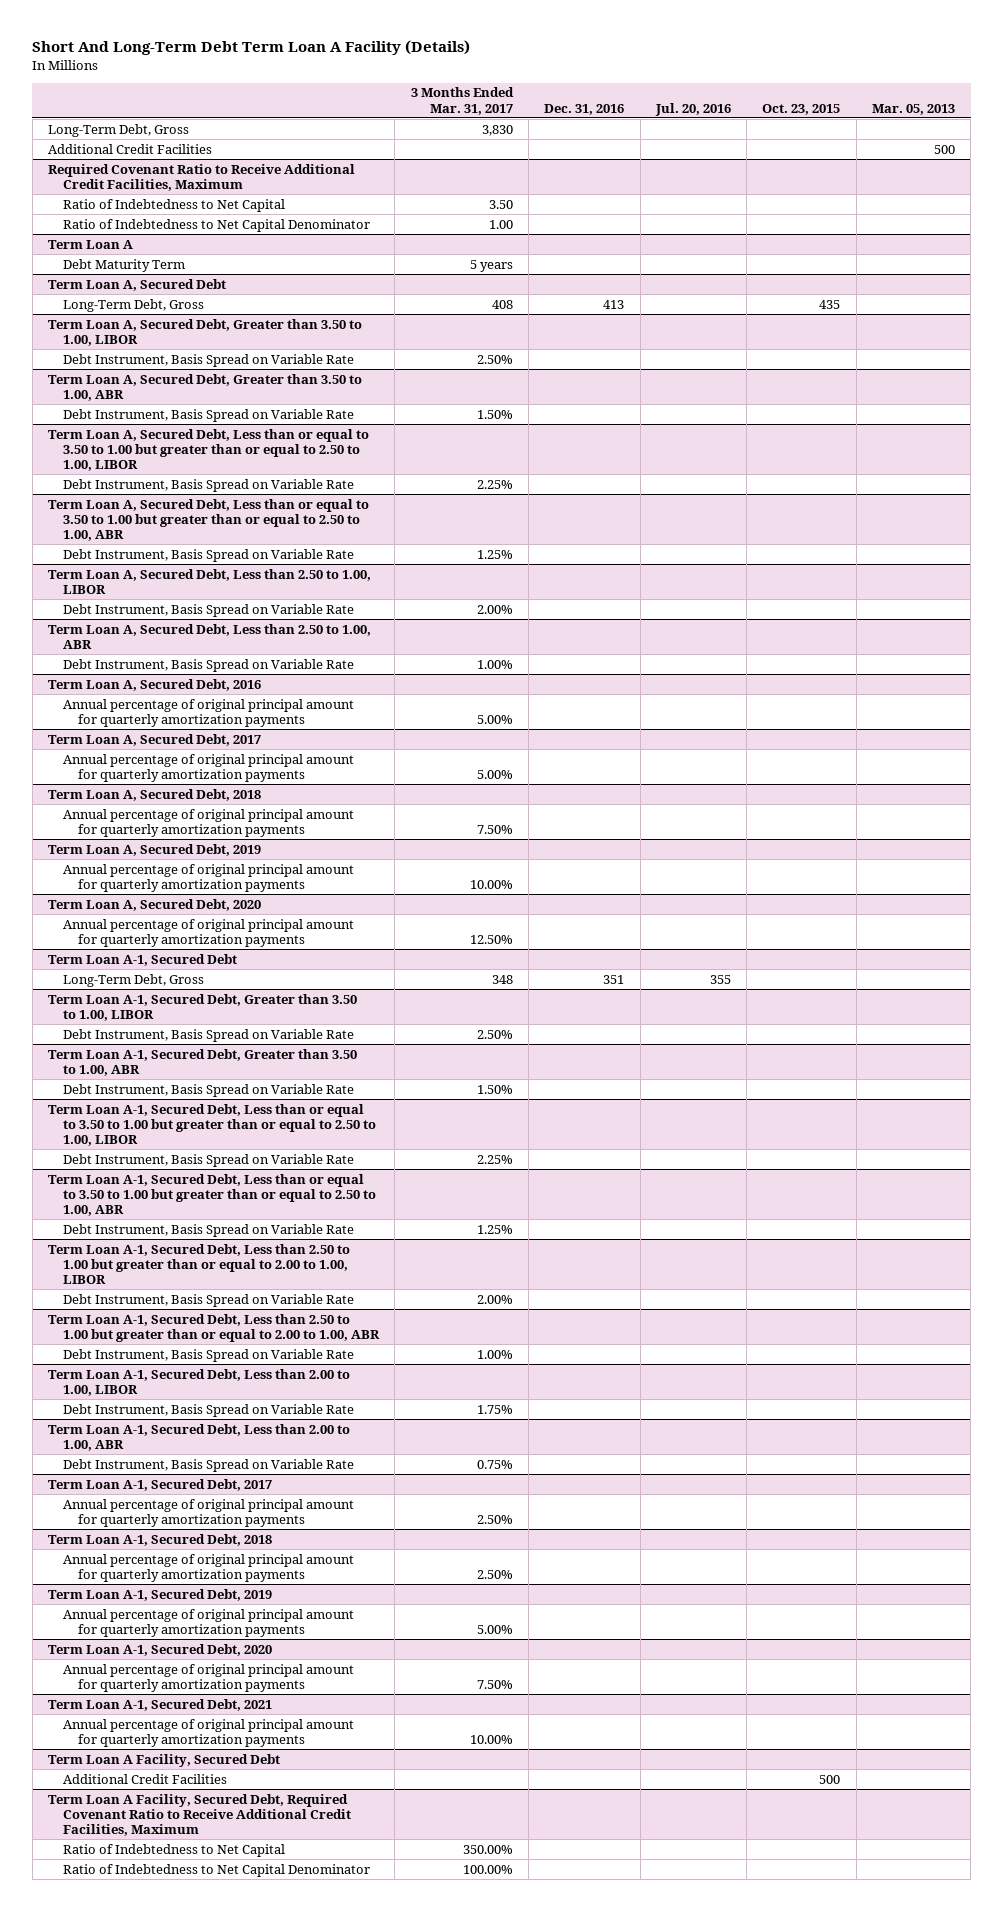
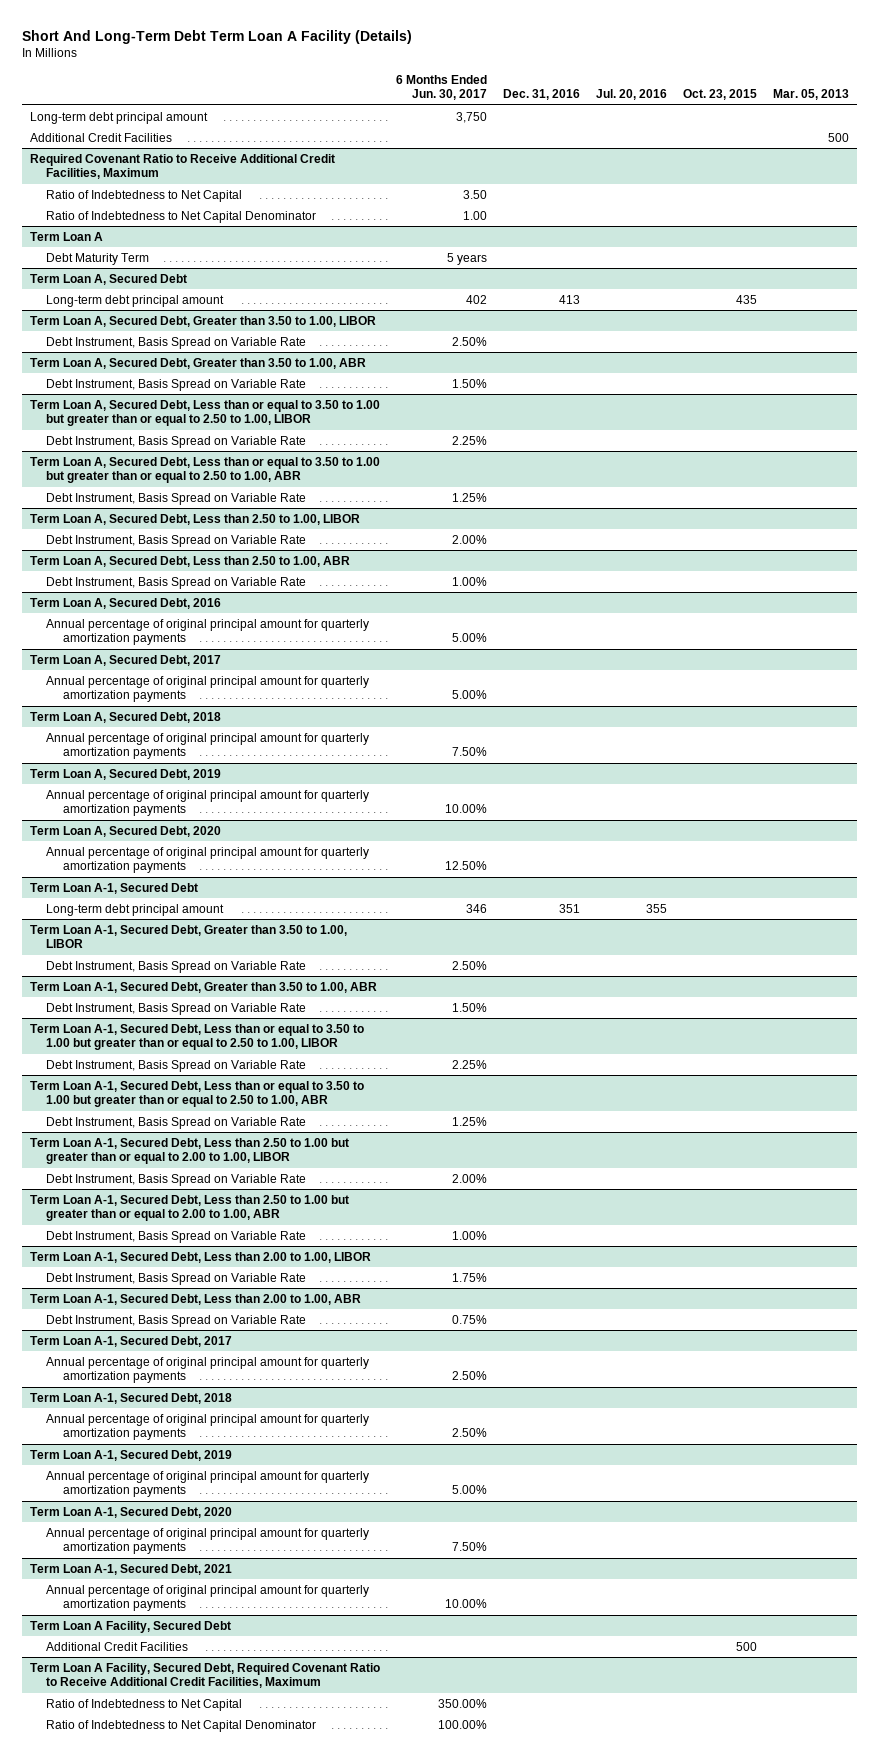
[410,87,514,115] 3 Months Ended Mar. 31, 2017 -> none
none -> [395,75,487,101] 6 Months Ended Jun. 30, 2017
[47,123,189,137] Long-Term Debt, Gross -> [29,111,208,124] Long-term debt principal amount
[63,298,205,312] Long-Term Debt, Gross -> [46,294,225,307] Long-term debt principal amount
[63,973,205,987] Long-Term Debt, Gross -> [46,903,225,916] Long-term debt principal amount

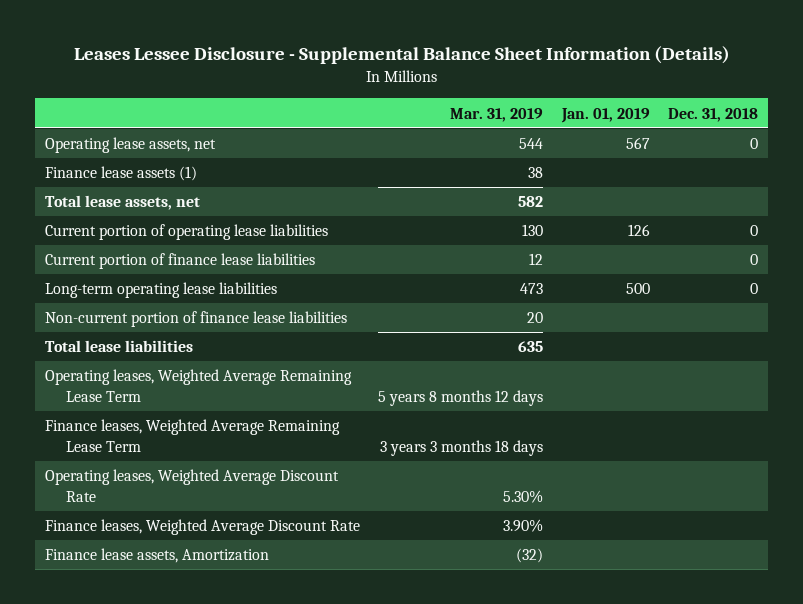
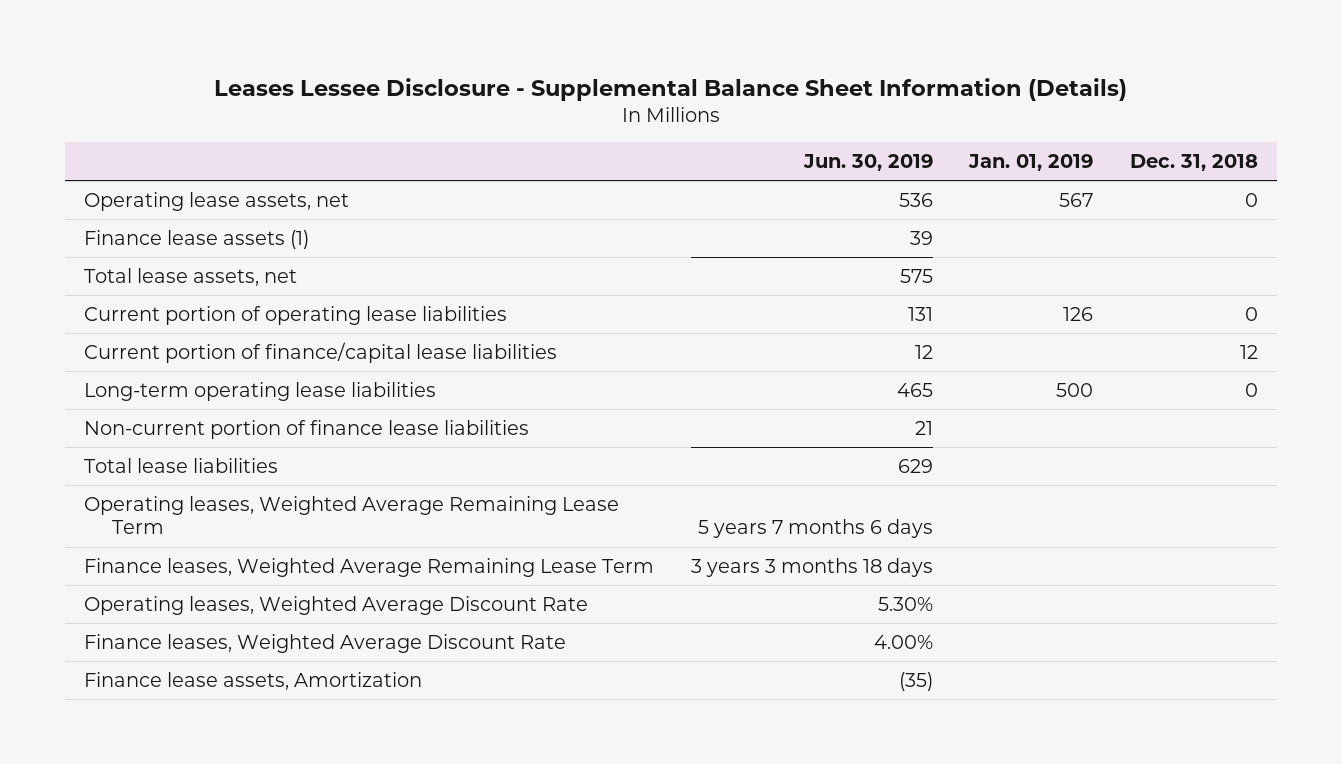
[450,107,544,122] Mar. 31, 2019 -> none
none -> [802,153,933,171] Jun. 30, 2019
[44,253,315,270] Current portion of finance lease liabilities -> [83,342,557,364] Current portion of finance/capital lease liabilities
[750,254,759,266] 0 -> [1240,345,1259,360] 12

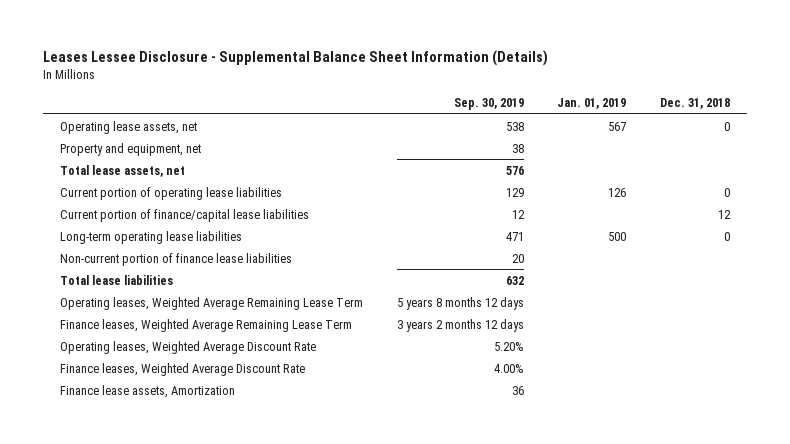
[802,153,933,171] Jun. 30, 2019 -> none
none -> [453,98,524,111] Sep. 30, 2019
[83,230,309,250] Finance lease assets (1) -> [59,142,201,156] Property and equipment, net

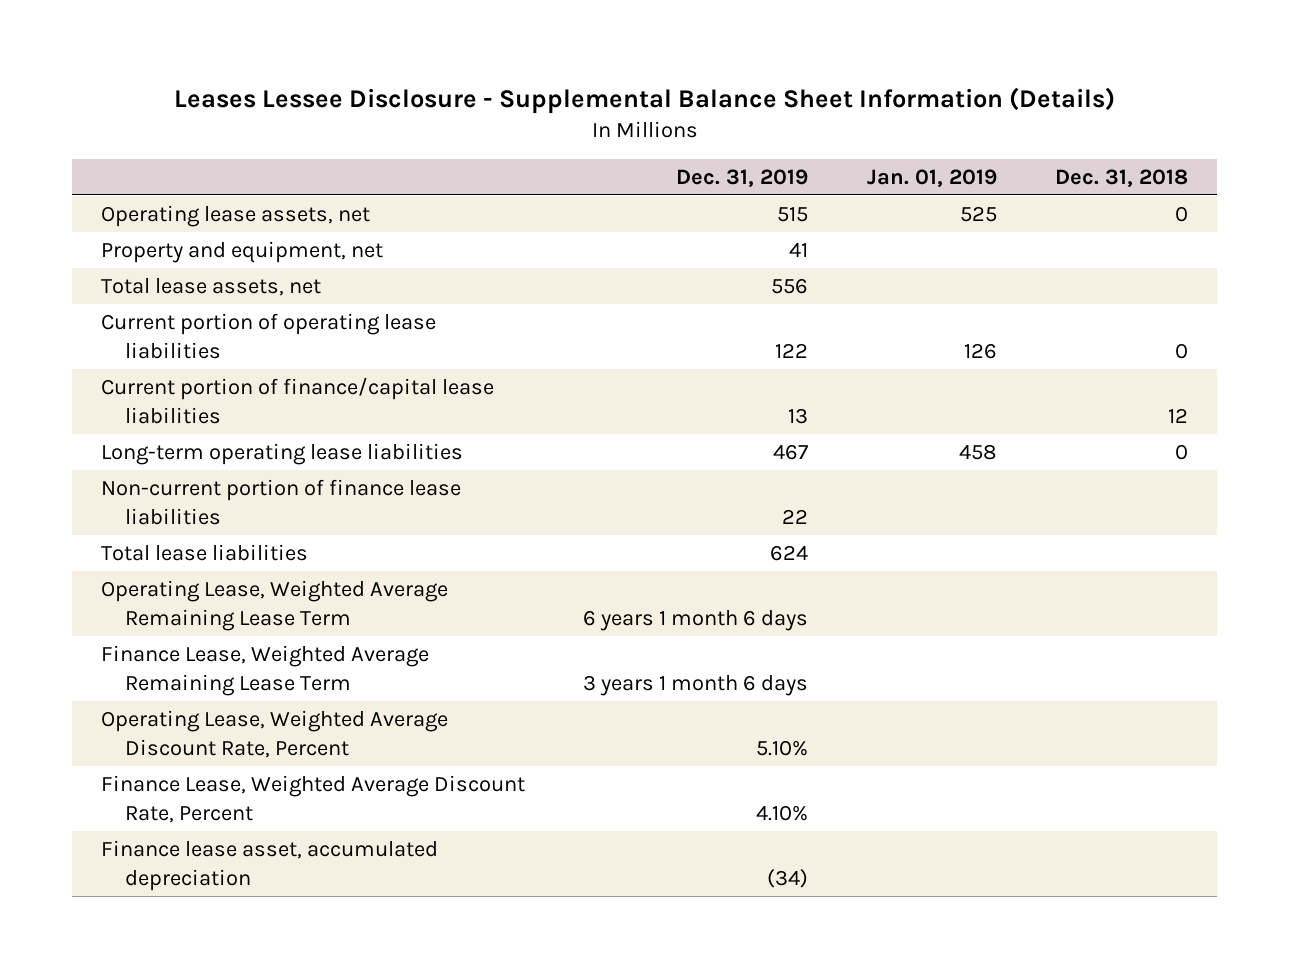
[453,98,524,111] Sep. 30, 2019 -> none
none -> [676,168,809,187] Dec. 31, 2019
[608,121,627,131] 567 -> [959,205,997,222] 525
[608,231,627,241] 500 -> [958,443,997,460] 458
[59,296,363,310] Operating leases, Weighted Average Remaining Lease Term -> [101,579,449,631] Operating Lease, Weighted Average Remaining Lease Term
[59,318,352,332] Finance leases, Weighted Average Remaining Lease Term -> [101,644,430,696] Finance Lease, Weighted Average Remaining Lease Term
[59,340,316,354] Operating leases, Weighted Average Discount Rate -> [101,709,449,758] Operating Lease, Weighted Average Discount Rate, Percent
[59,362,305,376] Finance leases, Weighted Average Discount Rate -> [101,774,526,823] Finance Lease, Weighted Average Discount Rate, Percent
[59,384,235,398] Finance lease assets, Amortization -> [101,839,439,891] Finance lease asset, accumulated depreciation

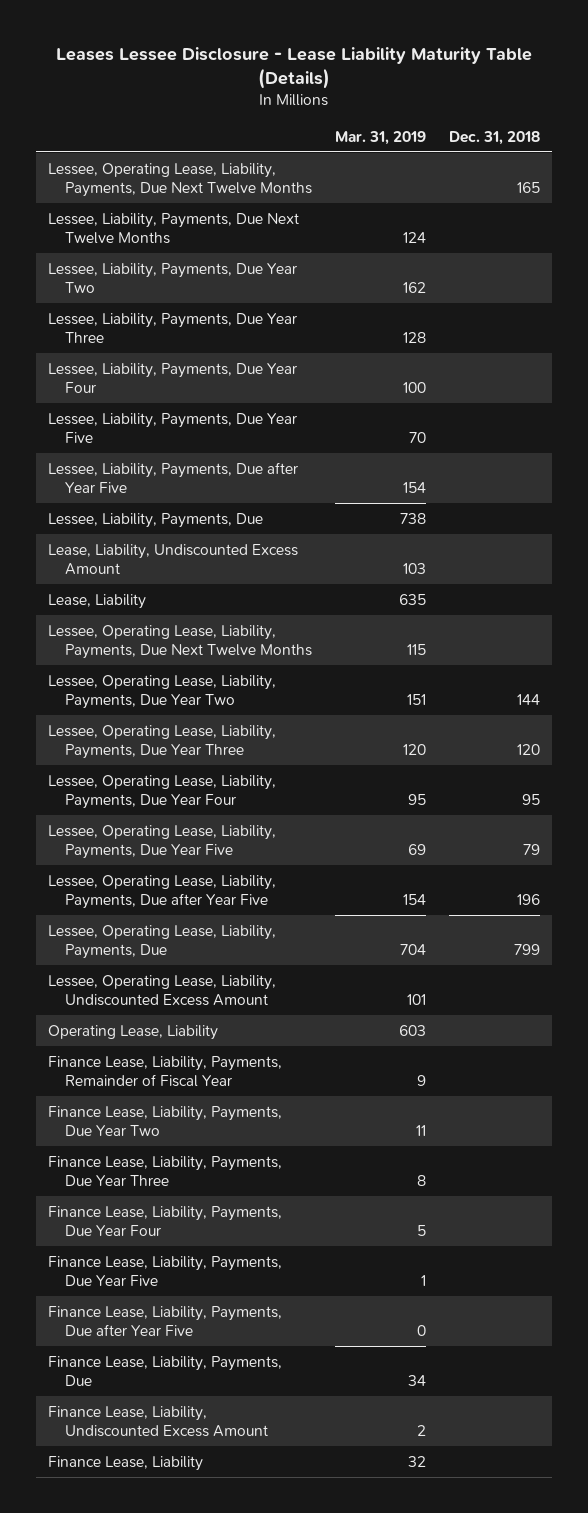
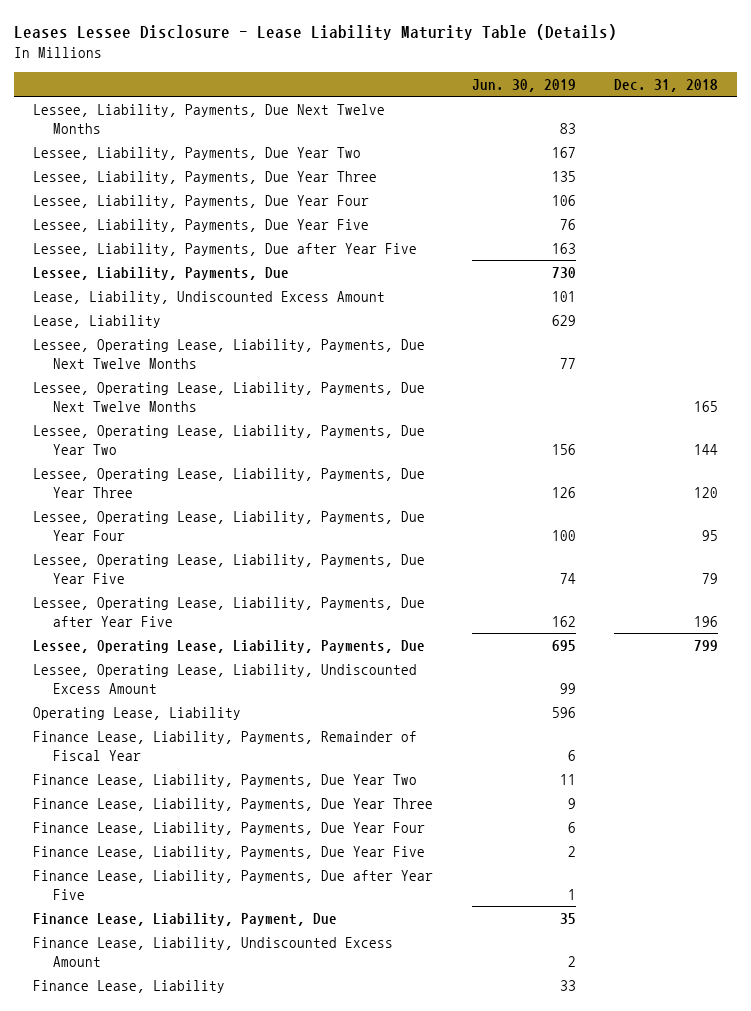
[334,130,426,145] Mar. 31, 2019 -> none
none -> [471,78,576,92] Jun. 30, 2019
[47,162,312,198] Lessee, Operating Lease, Liability, Payments, Due Next Twelve Months -> [33,381,426,412] Lessee, Operating Lease, Liability, Payments, Due Next Twelve Months
[47,1355,282,1387] Finance Lease, Liability, Payments, Due -> [33,912,338,926] Finance Lease, Liability, Payment, Due

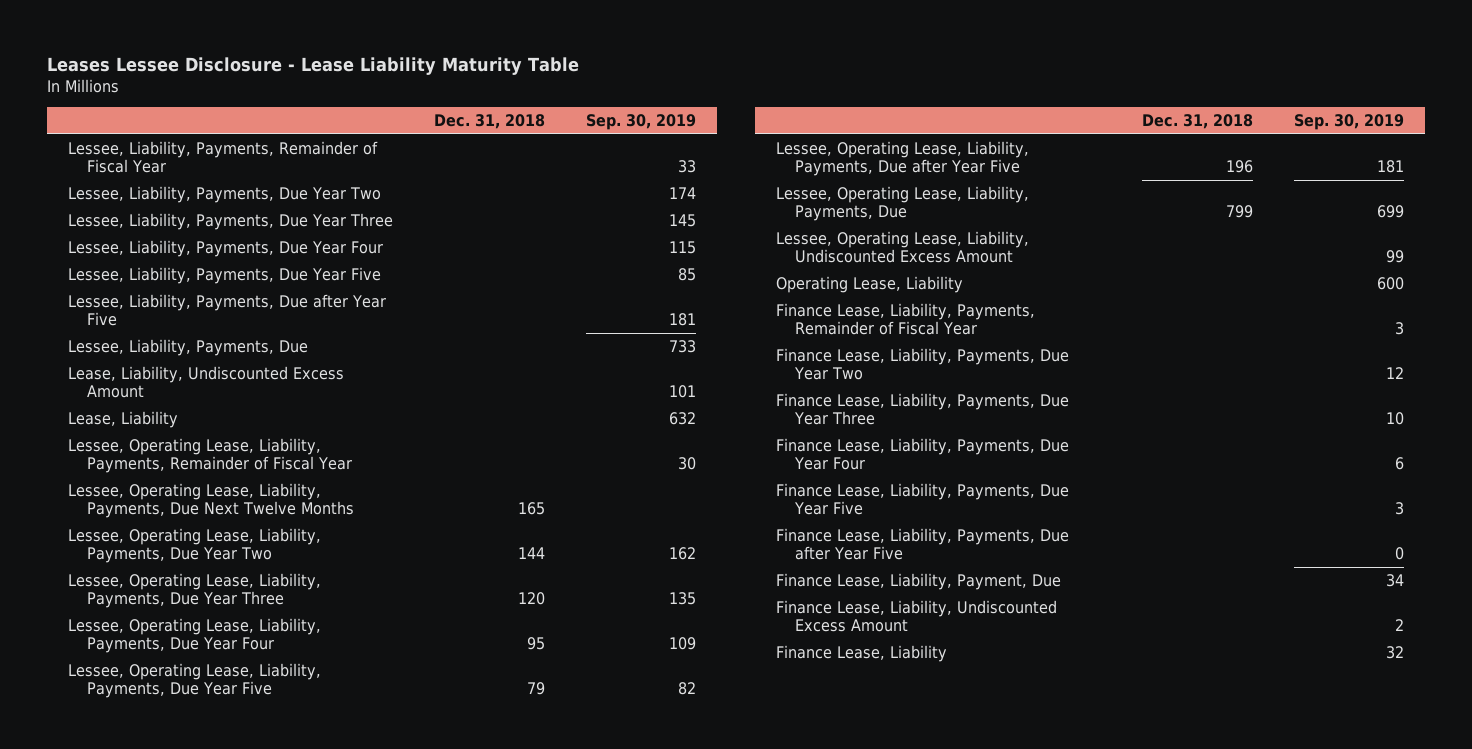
[14,24,618,41] Leases Lessee Disclosure - Lease Liability Maturity Table (Details) -> [47,57,580,76] Leases Lessee Disclosure - Lease Liability Maturity Table
[471,78,576,92] Jun. 30, 2019 -> none
none -> [586,114,697,131] Sep. 30, 2019
[33,103,386,134] Lessee, Liability, Payments, Due Next Twelve Months -> none
none -> [67,140,378,174] Lessee, Liability, Payments, Remainder of Fiscal Year
[33,338,426,369] Lessee, Operating Lease, Liability, Payments, Due Next Twelve Months -> [67,437,352,474] Lessee, Operating Lease, Liability, Payments, Remainder of Fiscal Year

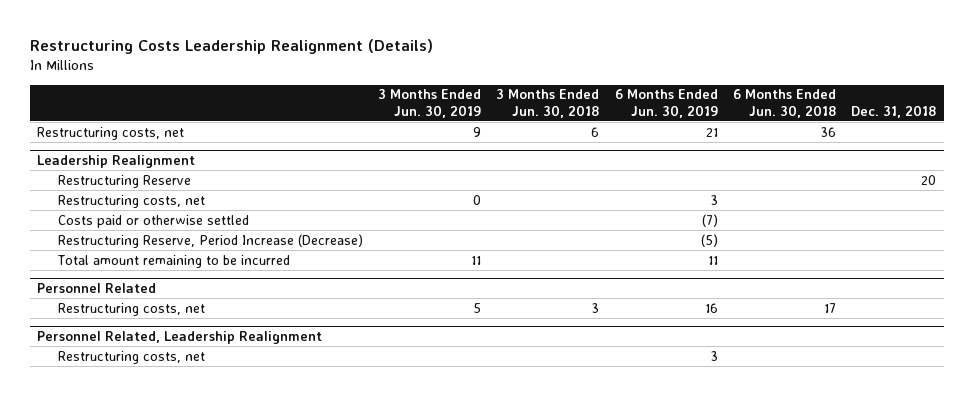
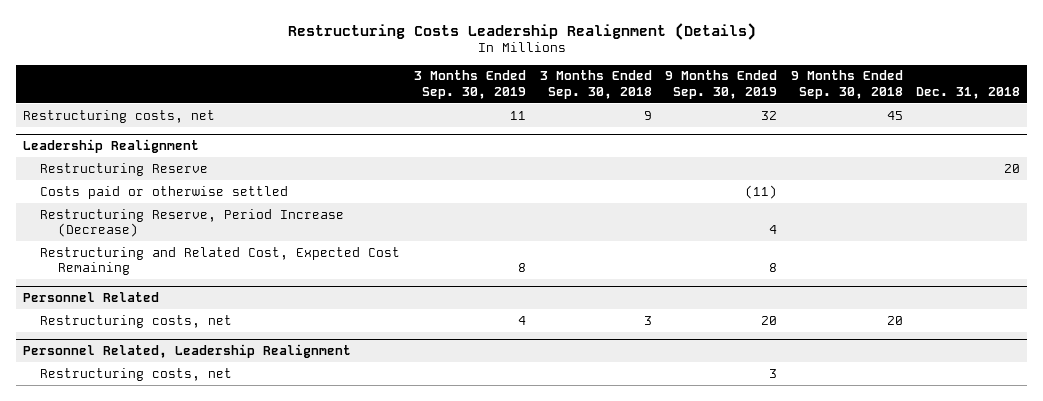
[378,89,482,118] 3 Months Ended Jun. 30, 2019 -> none
[496,89,600,118] 3 Months Ended Jun. 30, 2018 -> none
[614,89,718,118] 6 Months Ended Jun. 30, 2019 -> none
[732,89,836,118] 6 Months Ended Jun. 30, 2018 -> none
none -> [413,70,526,99] 3 Months Ended Sep. 30, 2019
none -> [539,70,652,99] 3 Months Ended Sep. 30, 2018
none -> [665,70,778,99] 9 Months Ended Sep. 30, 2019
none -> [790,70,903,99] 9 Months Ended Sep. 30, 2018
[58,194,206,208] Restructuring costs, net -> none
[57,254,291,268] Total amount remaining to be incurred -> [40,246,401,276] Restructuring and Related Cost, Expected Cost Remaining

